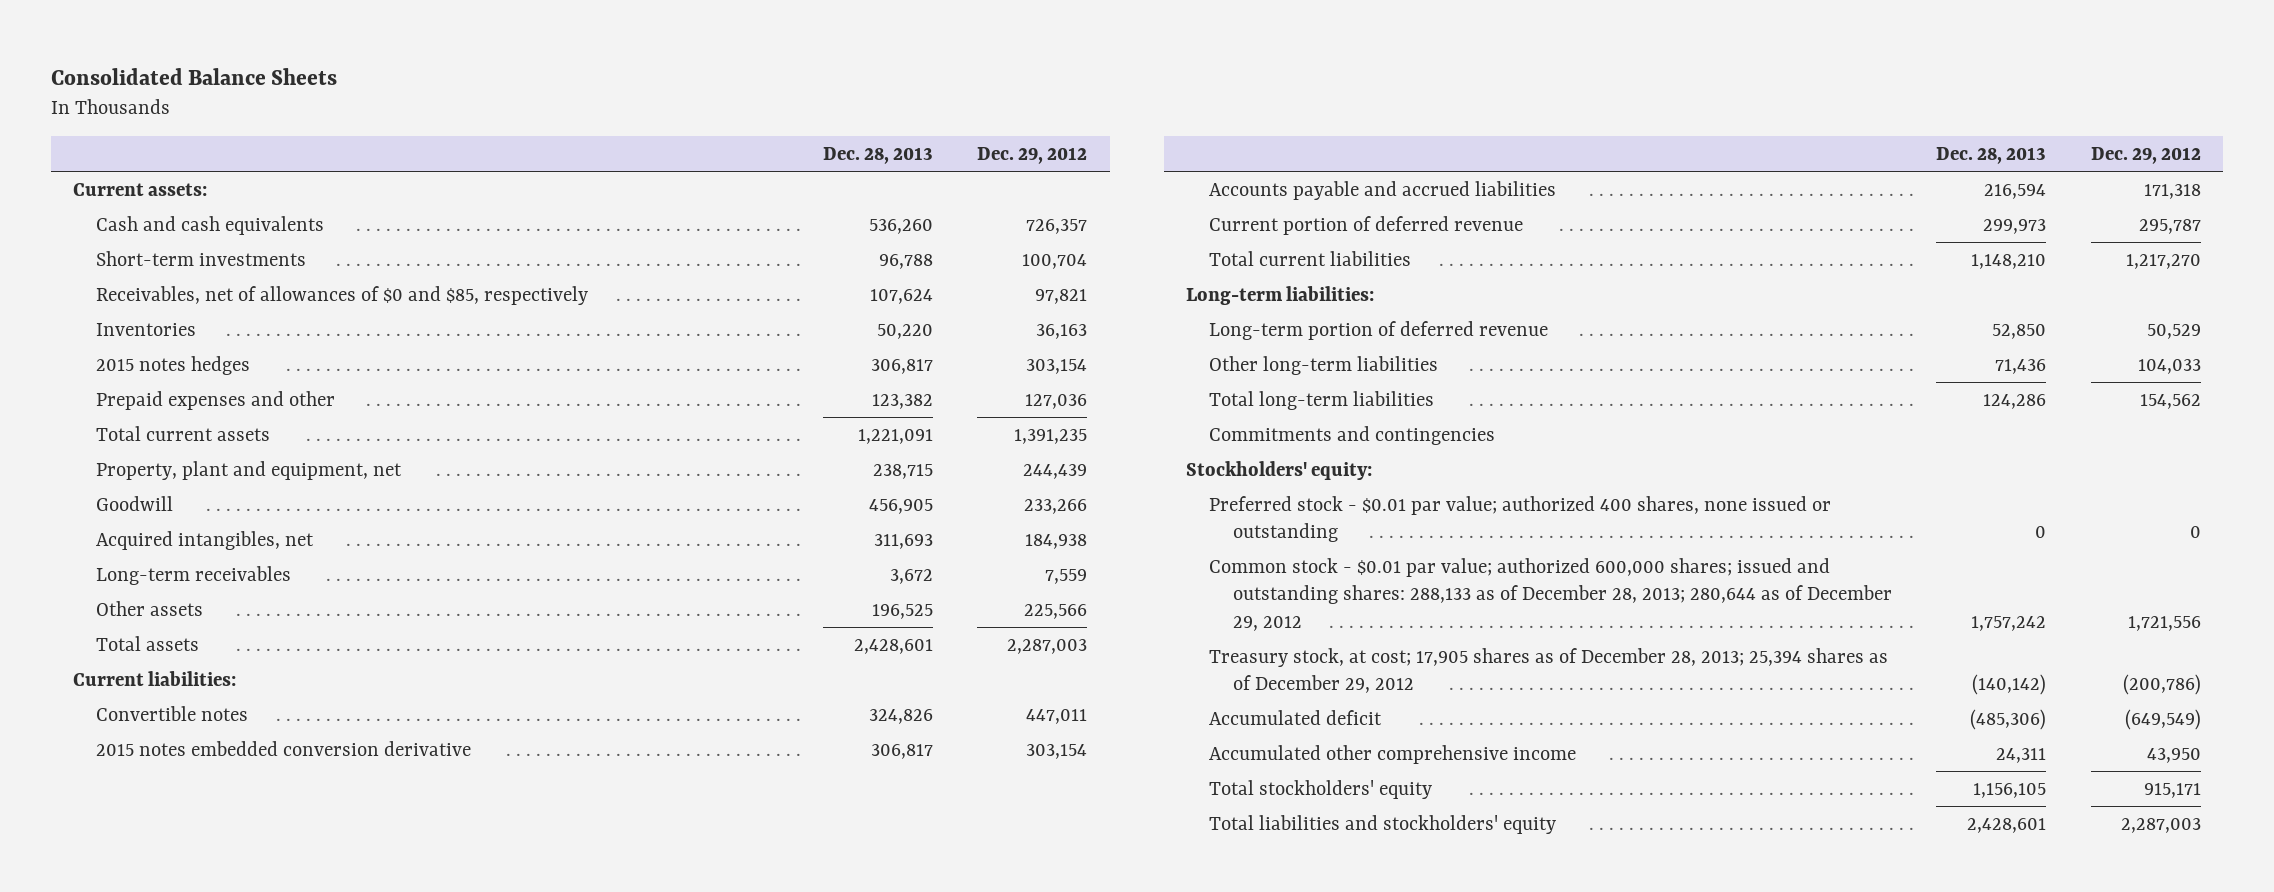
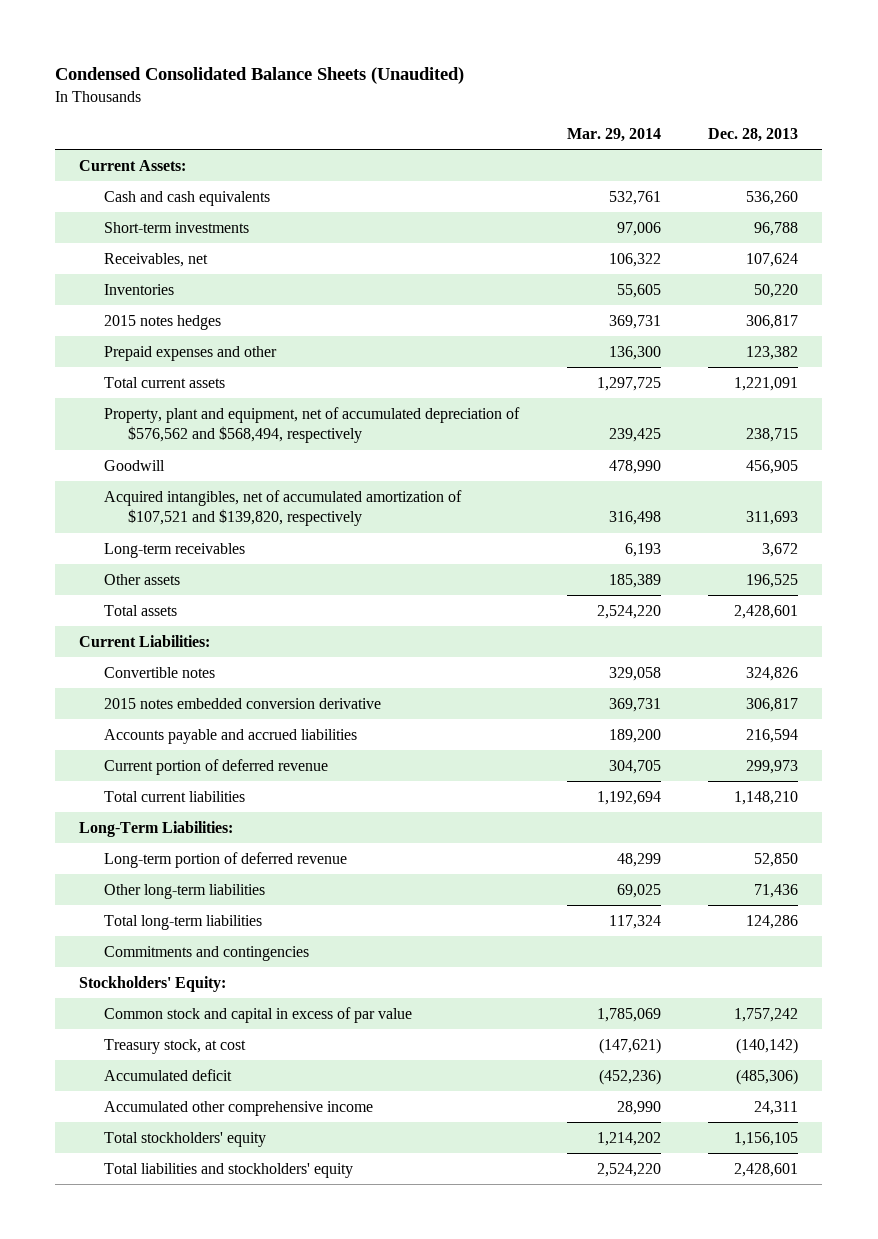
[50,67,337,85] Consolidated Balance Sheets -> [55,67,465,85] Condensed Consolidated Balance Sheets (Unaudited)
[977,146,1088,164] Dec. 29, 2012 -> none
none -> [566,127,661,142] Mar. 29, 2014
[73,182,208,196] Current assets: -> [79,159,187,171] Current Assets:
[96,285,589,305] Receivables, net of allowances of $0 and $85, respectively -> [103,252,208,267] Receivables, net
[96,460,403,480] Property, plant and equipment, net -> [103,406,520,444] Property, plant and equipment, net of accumulated depreciation of $576,562 and $568,494, respectively
[96,530,315,550] Acquired intangibles, net -> [103,489,462,527] Acquired intangibles, net of accumulated amortization of $107,521 and $139,820, respectively
[73,670,237,686] Current liabilities: -> [79,634,211,647] Current Liabilities:
[1186,285,1375,305] Long-term liabilities: -> [79,820,234,837] Long-Term Liabilities:
[1209,495,1832,543] Preferred stock - $0.01 par value; authorized 400 shares, none issued or outstanding -> none
[1186,460,1373,480] Stockholders' equity: -> [79,975,227,992] Stockholders' Equity:
[1209,557,1892,631] Common stock - $0.01 par value; authorized 600,000 shares; issued and outstanding shares: 288,133 as of December 28, 2013; 280,644 as of December 29, 2012 -> [103,1006,412,1023] Common stock and capital in excess of par value
[1209,647,1889,694] Treasury stock, at cost; 17,905 shares as of December 28, 2013; 25,394 shares as of December 29, 2012 -> [103,1038,246,1054] Treasury stock, at cost

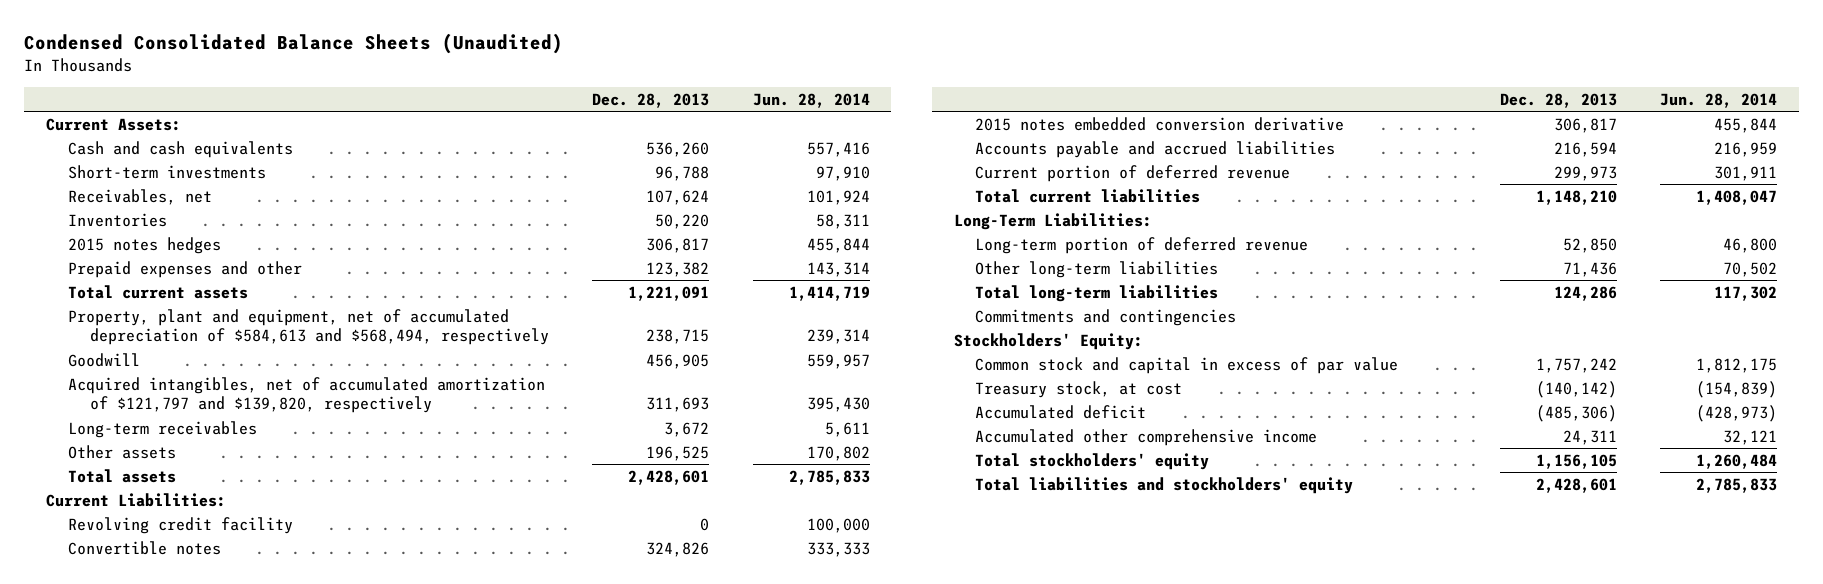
[566,127,661,142] Mar. 29, 2014 -> none
none -> [752,92,870,108] Jun. 28, 2014
[103,406,520,444] Property, plant and equipment, net of accumulated depreciation of $576,562 and $568,494, respectively -> [67,308,549,346] Property, plant and equipment, net of accumulated depreciation of $584,613 and $568,494, respectively
[103,489,462,527] Acquired intangibles, net of accumulated amortization of $107,521 and $139,820, respectively -> [67,376,545,414] Acquired intangibles, net of accumulated amortization of $121,797 and $139,820, respectively
none -> [67,516,293,534] Revolving credit facility

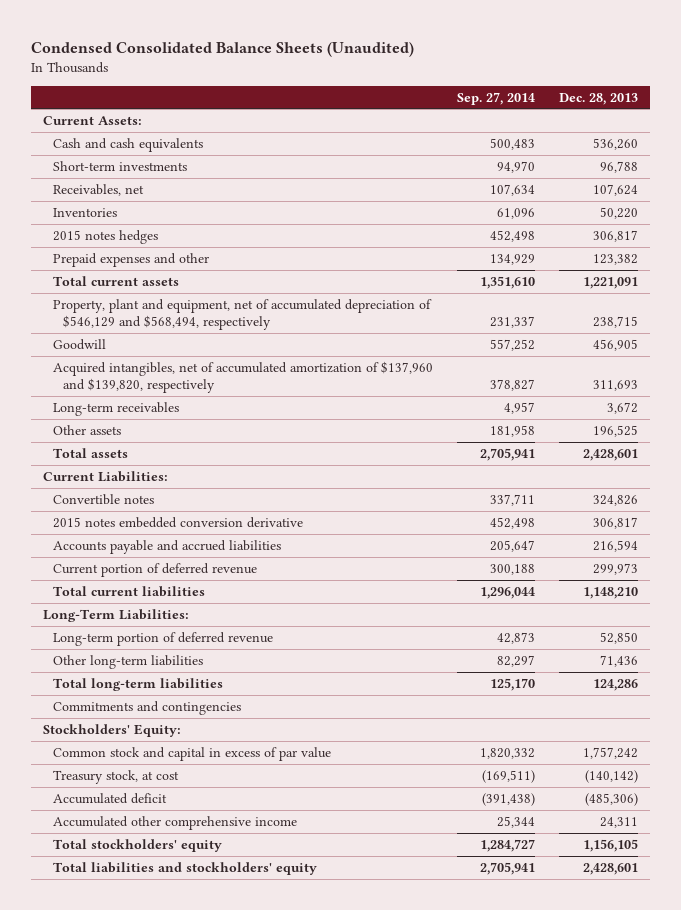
[752,92,870,108] Jun. 28, 2014 -> none
none -> [456,91,535,105] Sep. 27, 2014
[67,308,549,346] Property, plant and equipment, net of accumulated depreciation of $584,613 and $568,494, respectively -> [53,298,433,331] Property, plant and equipment, net of accumulated depreciation of $546,129 and $568,494, respectively
[67,376,545,414] Acquired intangibles, net of accumulated amortization of $121,797 and $139,820, respectively -> [53,360,434,394] Acquired intangibles, net of accumulated amortization of $137,960 and $139,820, respectively
[67,516,293,534] Revolving credit facility -> none

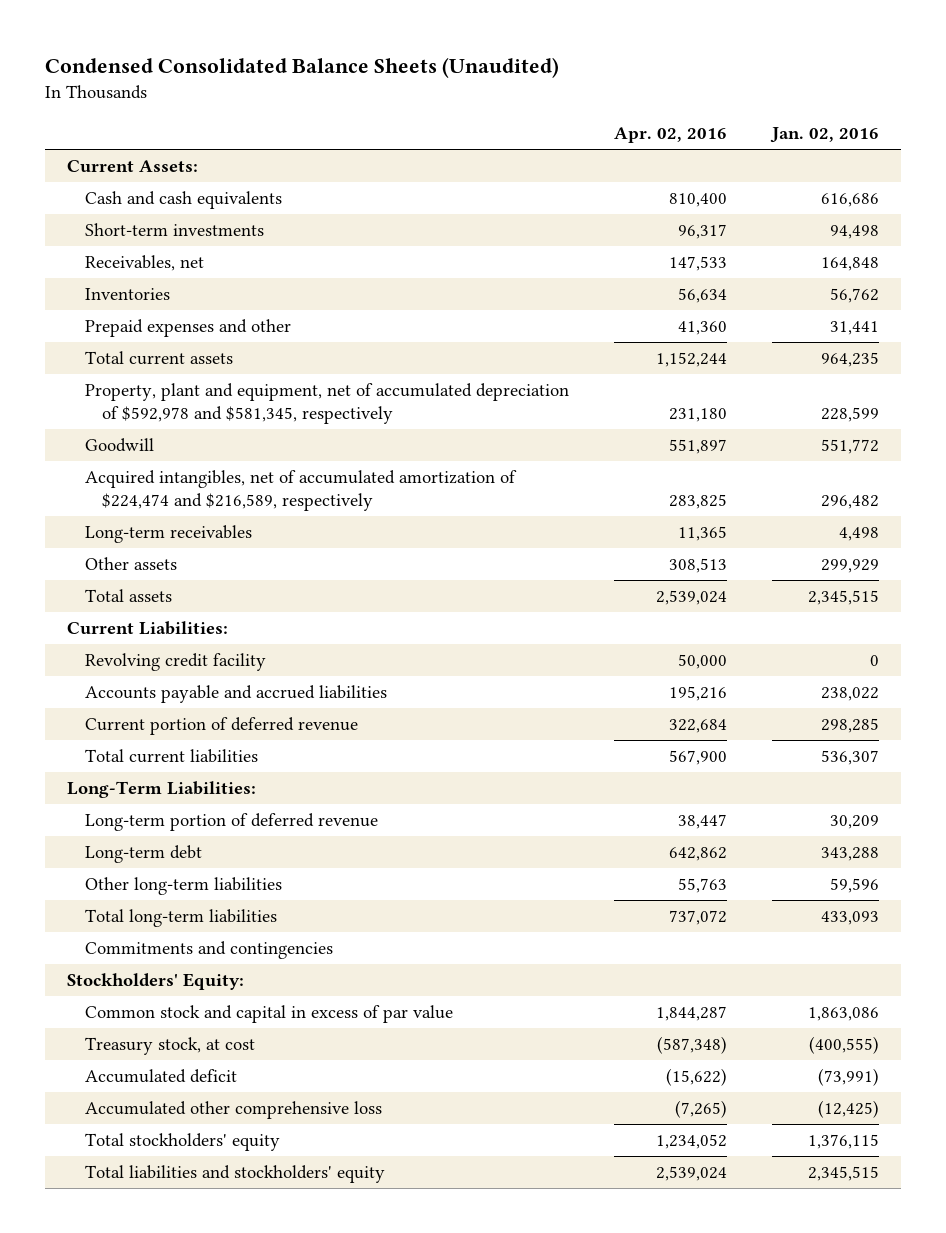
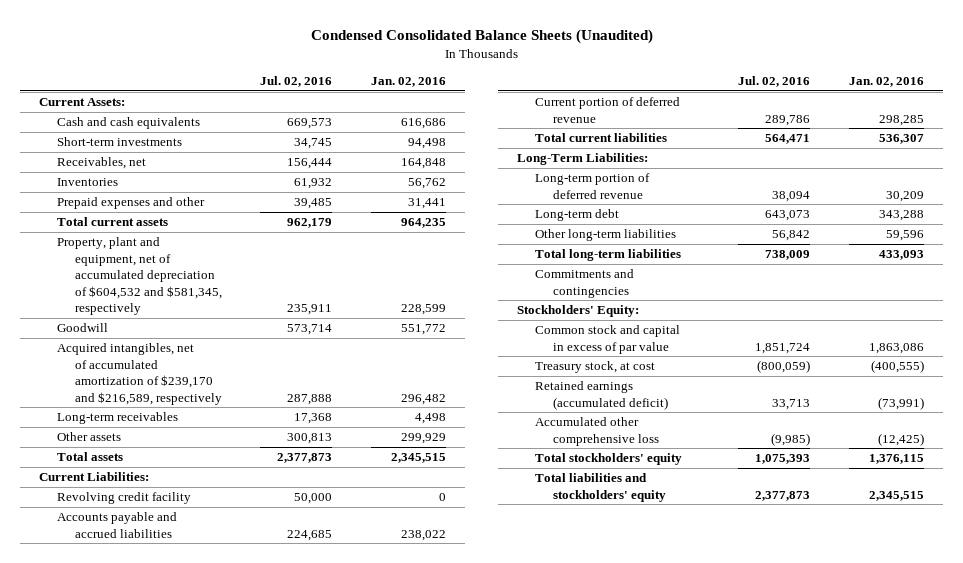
[613,127,727,144] Apr. 02, 2016 -> none
none -> [260,75,333,87] Jul. 02, 2016
[84,383,569,424] Property, plant and equipment, net of accumulated depreciation of $592,978 and $581,345, respectively -> [56,237,222,316] Property, plant and equipment, net of accumulated depreciation of $604,532 and $581,345, respectively
[84,470,517,511] Acquired intangibles, net of accumulated amortization of $224,474 and $216,589, respectively -> [56,343,222,405] Acquired intangibles, net of accumulated amortization of $239,170 and $216,589, respectively
[84,1069,237,1084] Accumulated deficit -> [534,381,668,410] Retained earnings (accumulated deficit)

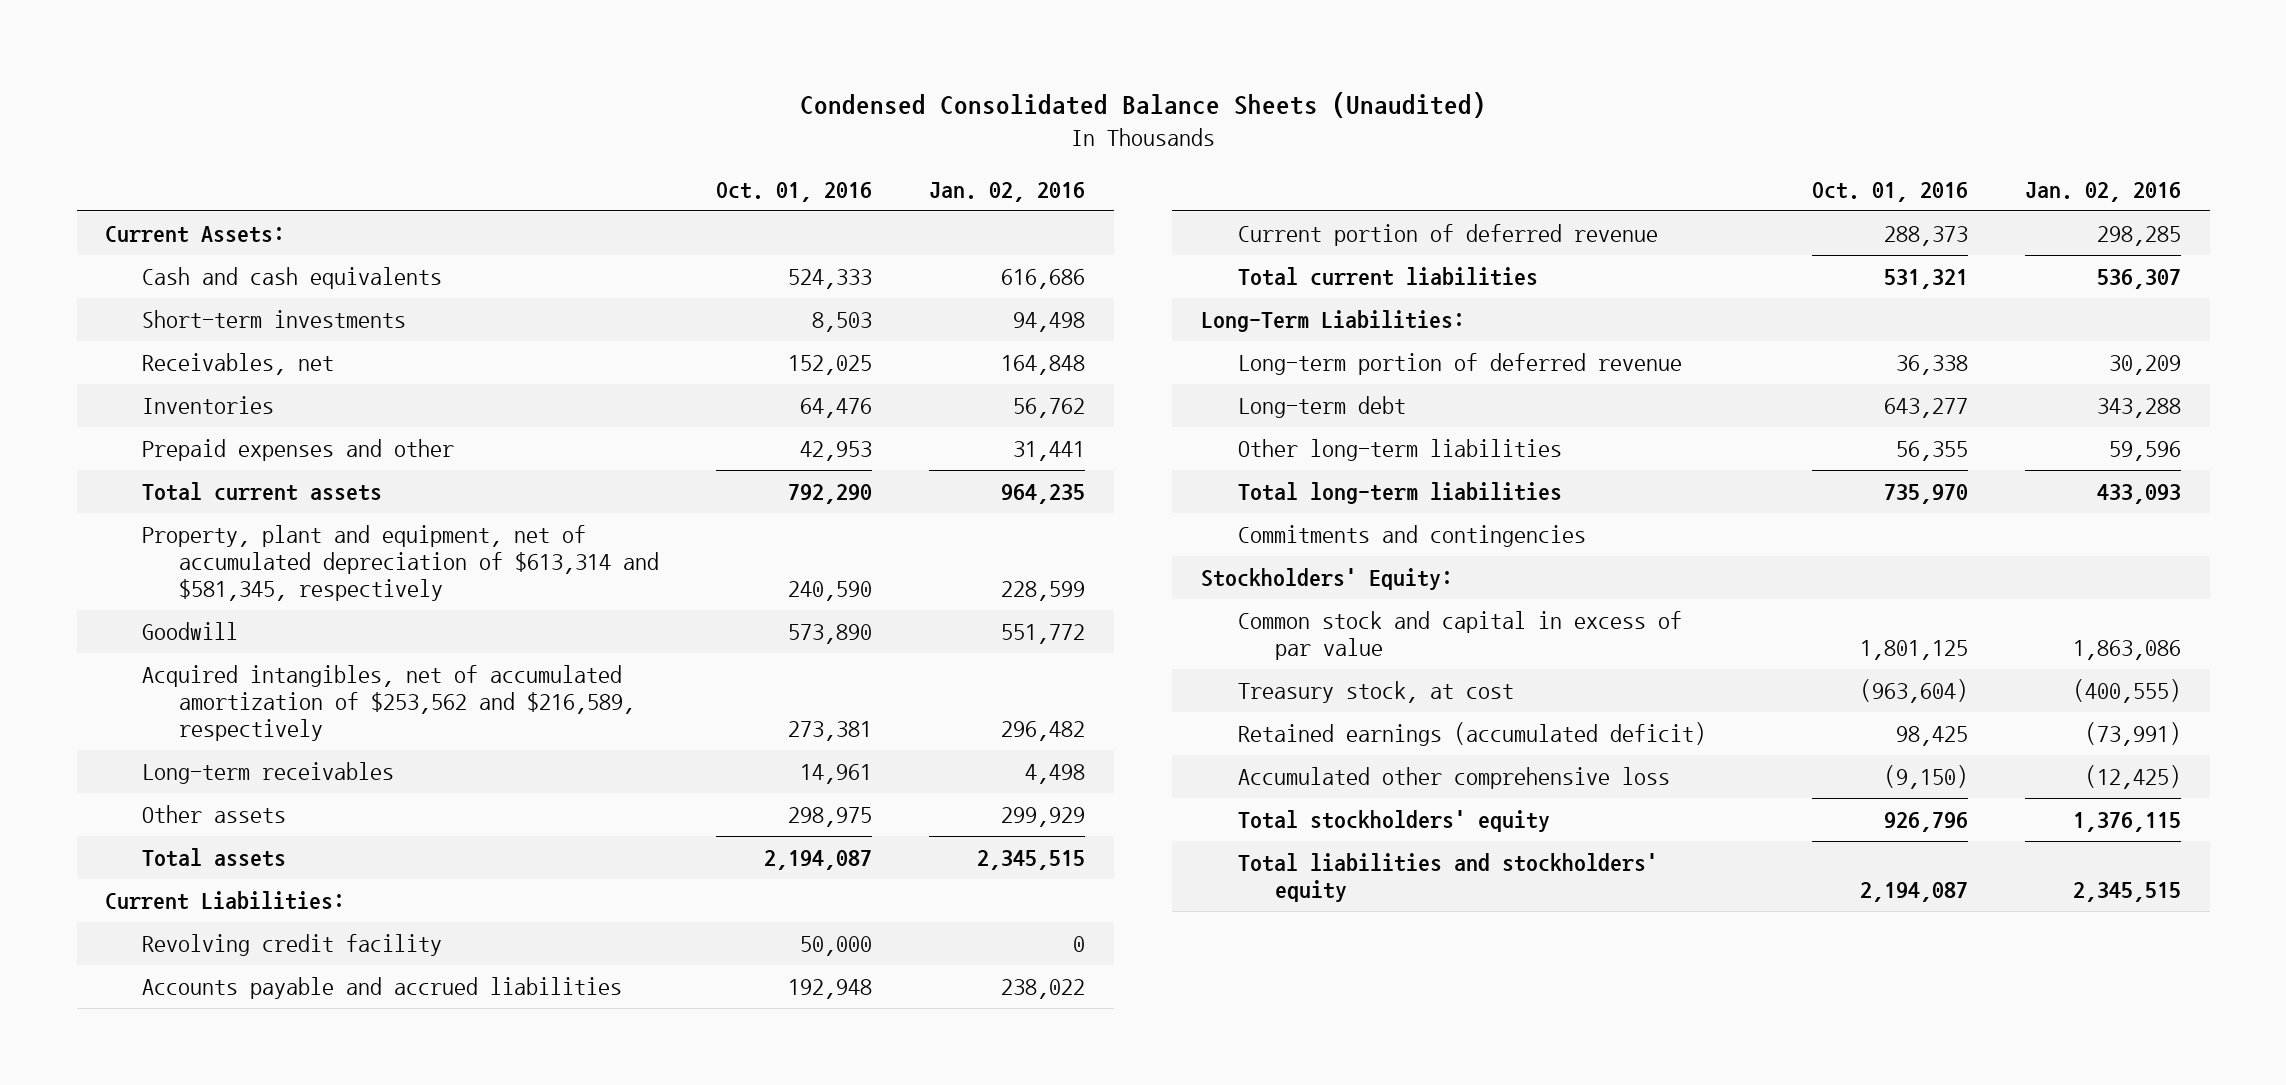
[260,75,333,87] Jul. 02, 2016 -> none
none -> [716,181,873,202] Oct. 01, 2016
[56,237,222,316] Property, plant and equipment, net of accumulated depreciation of $604,532 and $581,345, respectively -> [142,524,660,602] Property, plant and equipment, net of accumulated depreciation of $613,314 and $581,345, respectively
[56,343,222,405] Acquired intangibles, net of accumulated amortization of $239,170 and $216,589, respectively -> [142,664,636,742] Acquired intangibles, net of accumulated amortization of $253,562 and $216,589, respectively

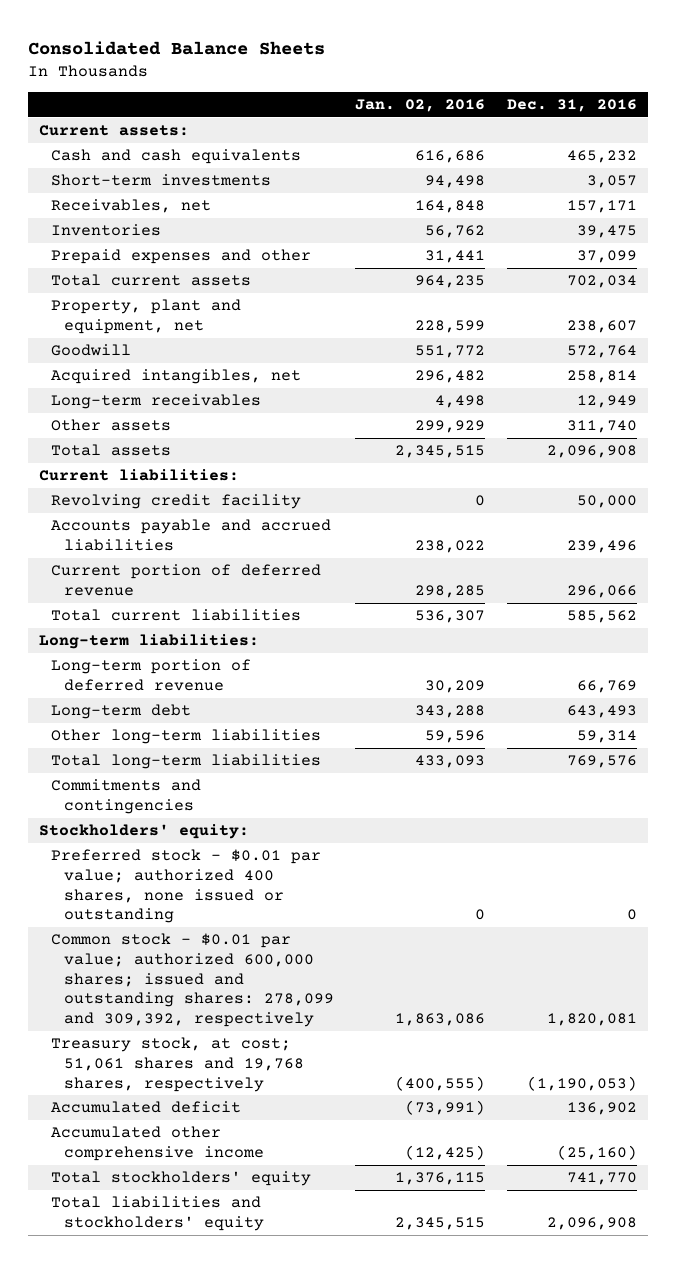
[800,91,1487,118] Condensed Consolidated Balance Sheets (Unaudited) -> [28,40,326,55] Consolidated Balance Sheets
[716,181,873,202] Oct. 01, 2016 -> none
none -> [506,99,637,113] Dec. 31, 2016
[105,225,286,243] Current Assets: -> [39,125,190,137] Current assets:
[142,524,660,602] Property, plant and equipment, net of accumulated depreciation of $613,314 and $581,345, respectively -> [51,299,242,334] Property, plant and equipment, net
[142,664,636,742] Acquired intangibles, net of accumulated amortization of $253,562 and $216,589, respectively -> [51,369,302,385] Acquired intangibles, net
[105,890,346,910] Current Liabilities: -> [39,469,240,482] Current liabilities:
[1200,309,1465,332] Long-Term Liabilities: -> [39,634,260,650] Long-term liabilities:
[1200,567,1453,590] Stockholders' Equity: -> [39,824,250,840] Stockholders' equity:
none -> [51,849,322,924] Preferred stock - $0.01 par value; authorized 400 shares, none issued or outstanding
[1237,610,1682,660] Common stock and capital in excess of par value -> [51,933,334,1028] Common stock - $0.01 par value; authorized 600,000 shares; issued and outstanding shares: 278,099 and 309,392, respectively
[1237,680,1514,703] Treasury stock, at cost -> [51,1037,304,1092] Treasury stock, at cost; 51,061 shares and 19,768 shares, respectively
[1237,721,1706,746] Retained earnings (accumulated deficit) -> [51,1101,242,1114] Accumulated deficit
[1237,766,1670,789] Accumulated other comprehensive loss -> [51,1126,264,1161] Accumulated other comprehensive income

